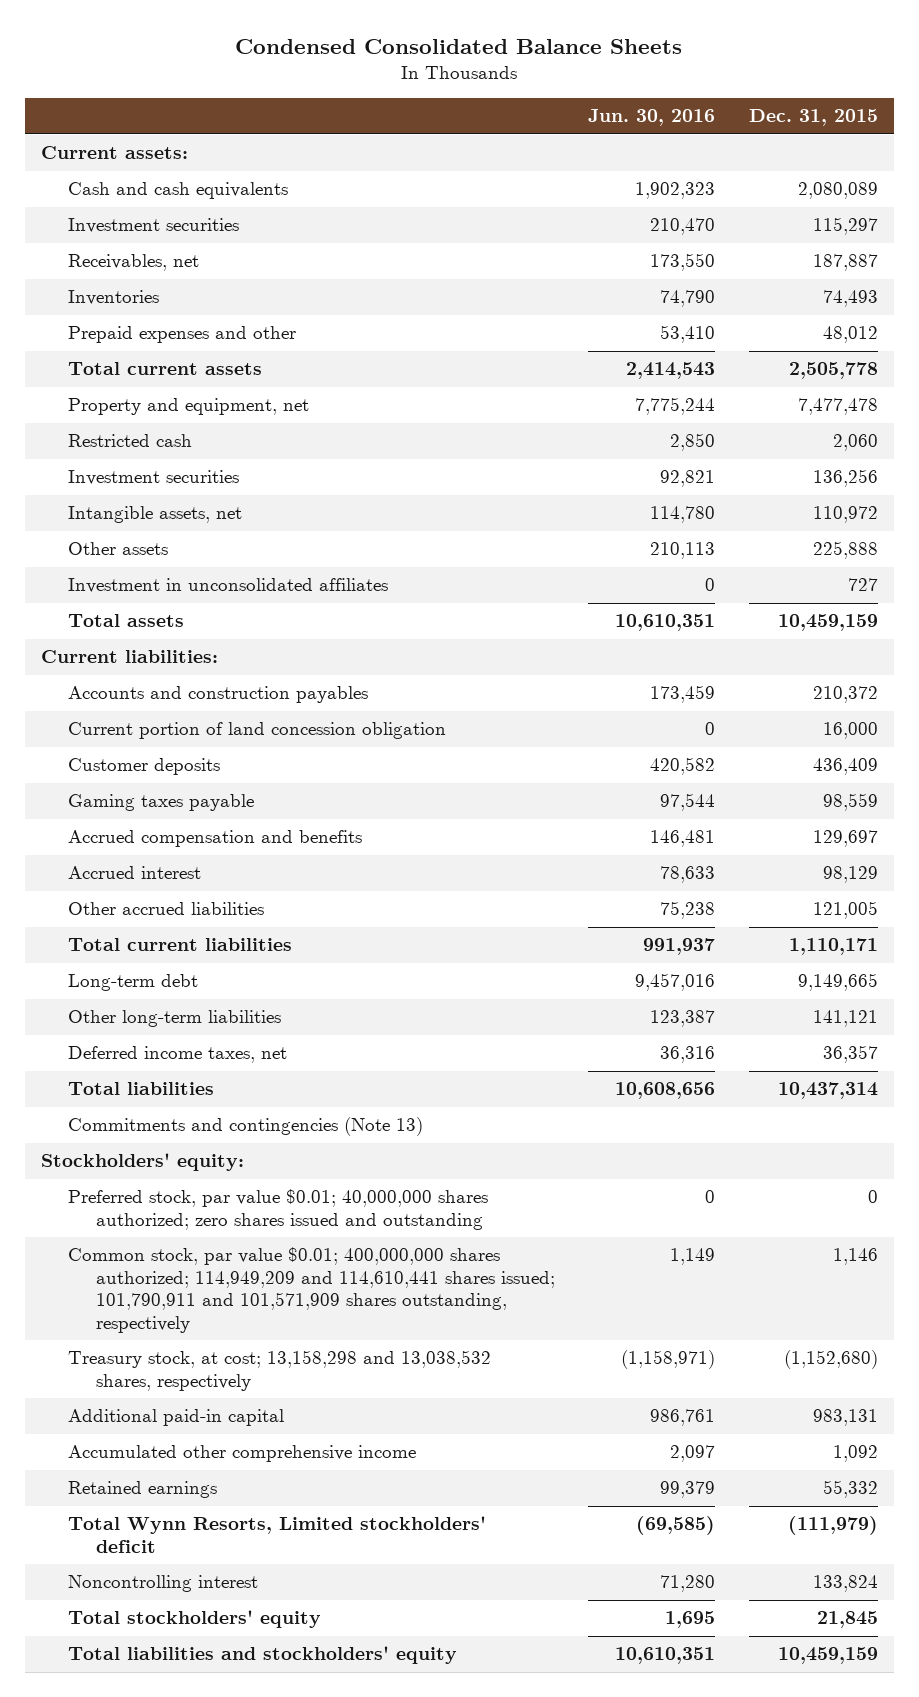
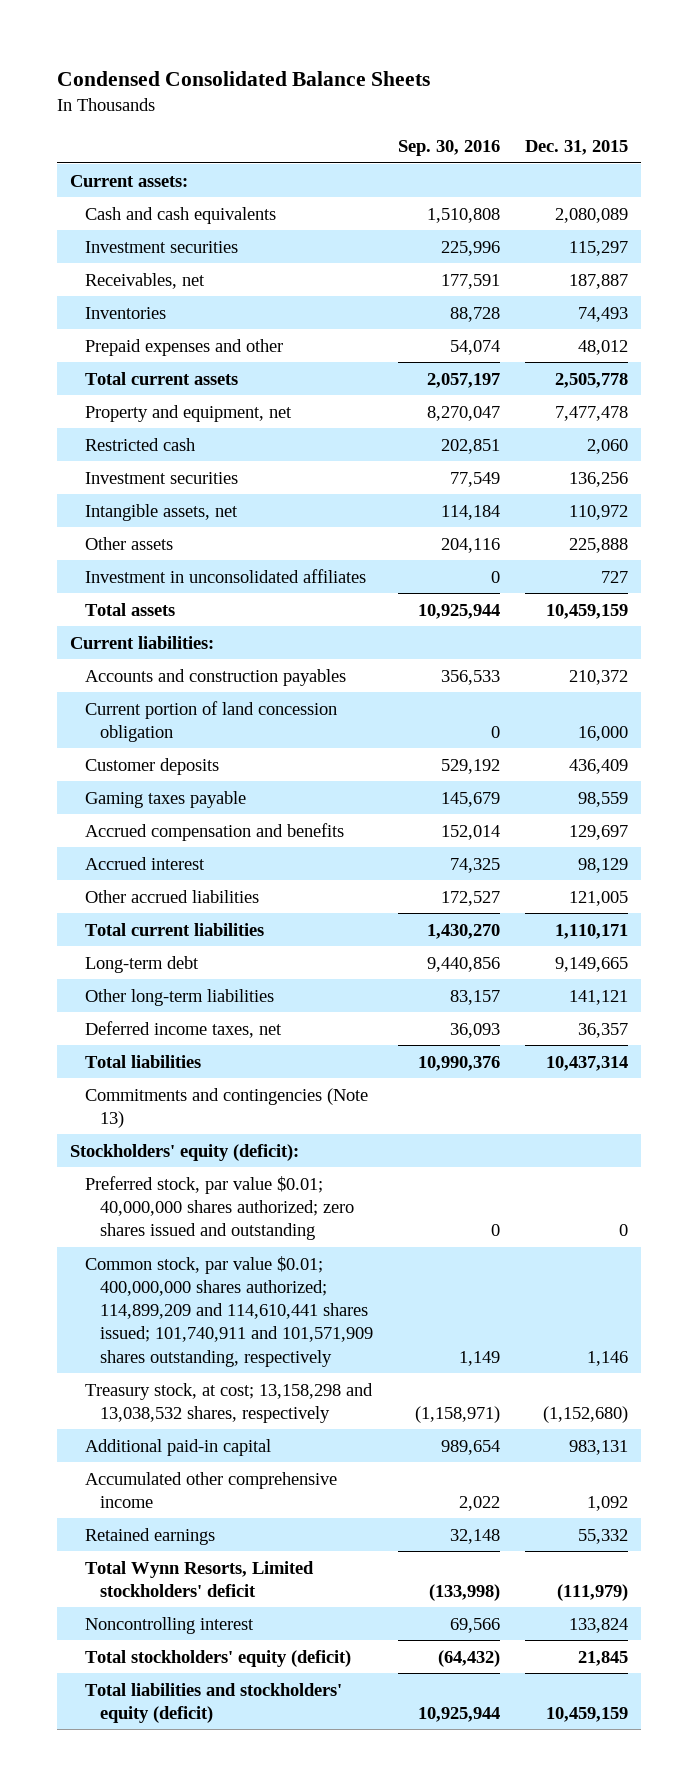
[588,109,716,127] Jun. 30, 2016 -> none
none -> [398,140,501,157] Sep. 30, 2016
[41,1153,245,1172] Stockholders' equity: -> [69,1143,299,1161] Stockholders' equity (deficit):
[68,1247,555,1333] Common stock, par value $0.01; 400,000,000 shares authorized; 114,949,209 and 114,610,441 shares issued; 101,790,911 and 101,571,909 shares outstanding, respectively -> [84,1255,373,1367] Common stock, par value $0.01; 400,000,000 shares authorized; 114,899,209 and 114,610,441 shares issued; 101,740,911 and 101,571,909 shares outstanding, respectively
[68,1610,322,1629] Total stockholders' equity -> [84,1649,351,1667] Total stockholders' equity (deficit)
[68,1646,458,1665] Total liabilities and stockholders' equity -> [84,1682,342,1723] Total liabilities and stockholders' equity (deficit)

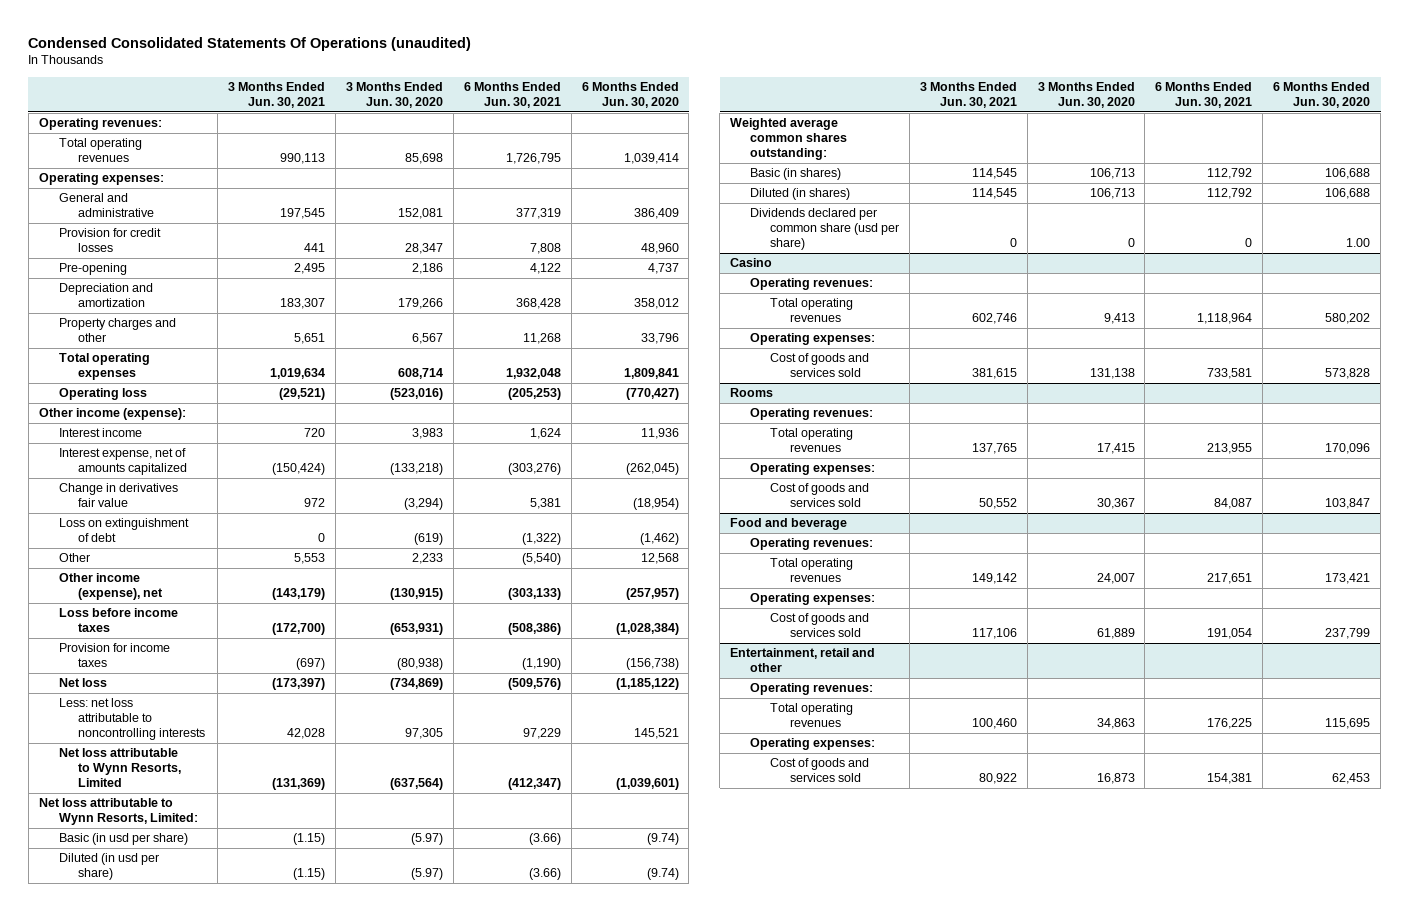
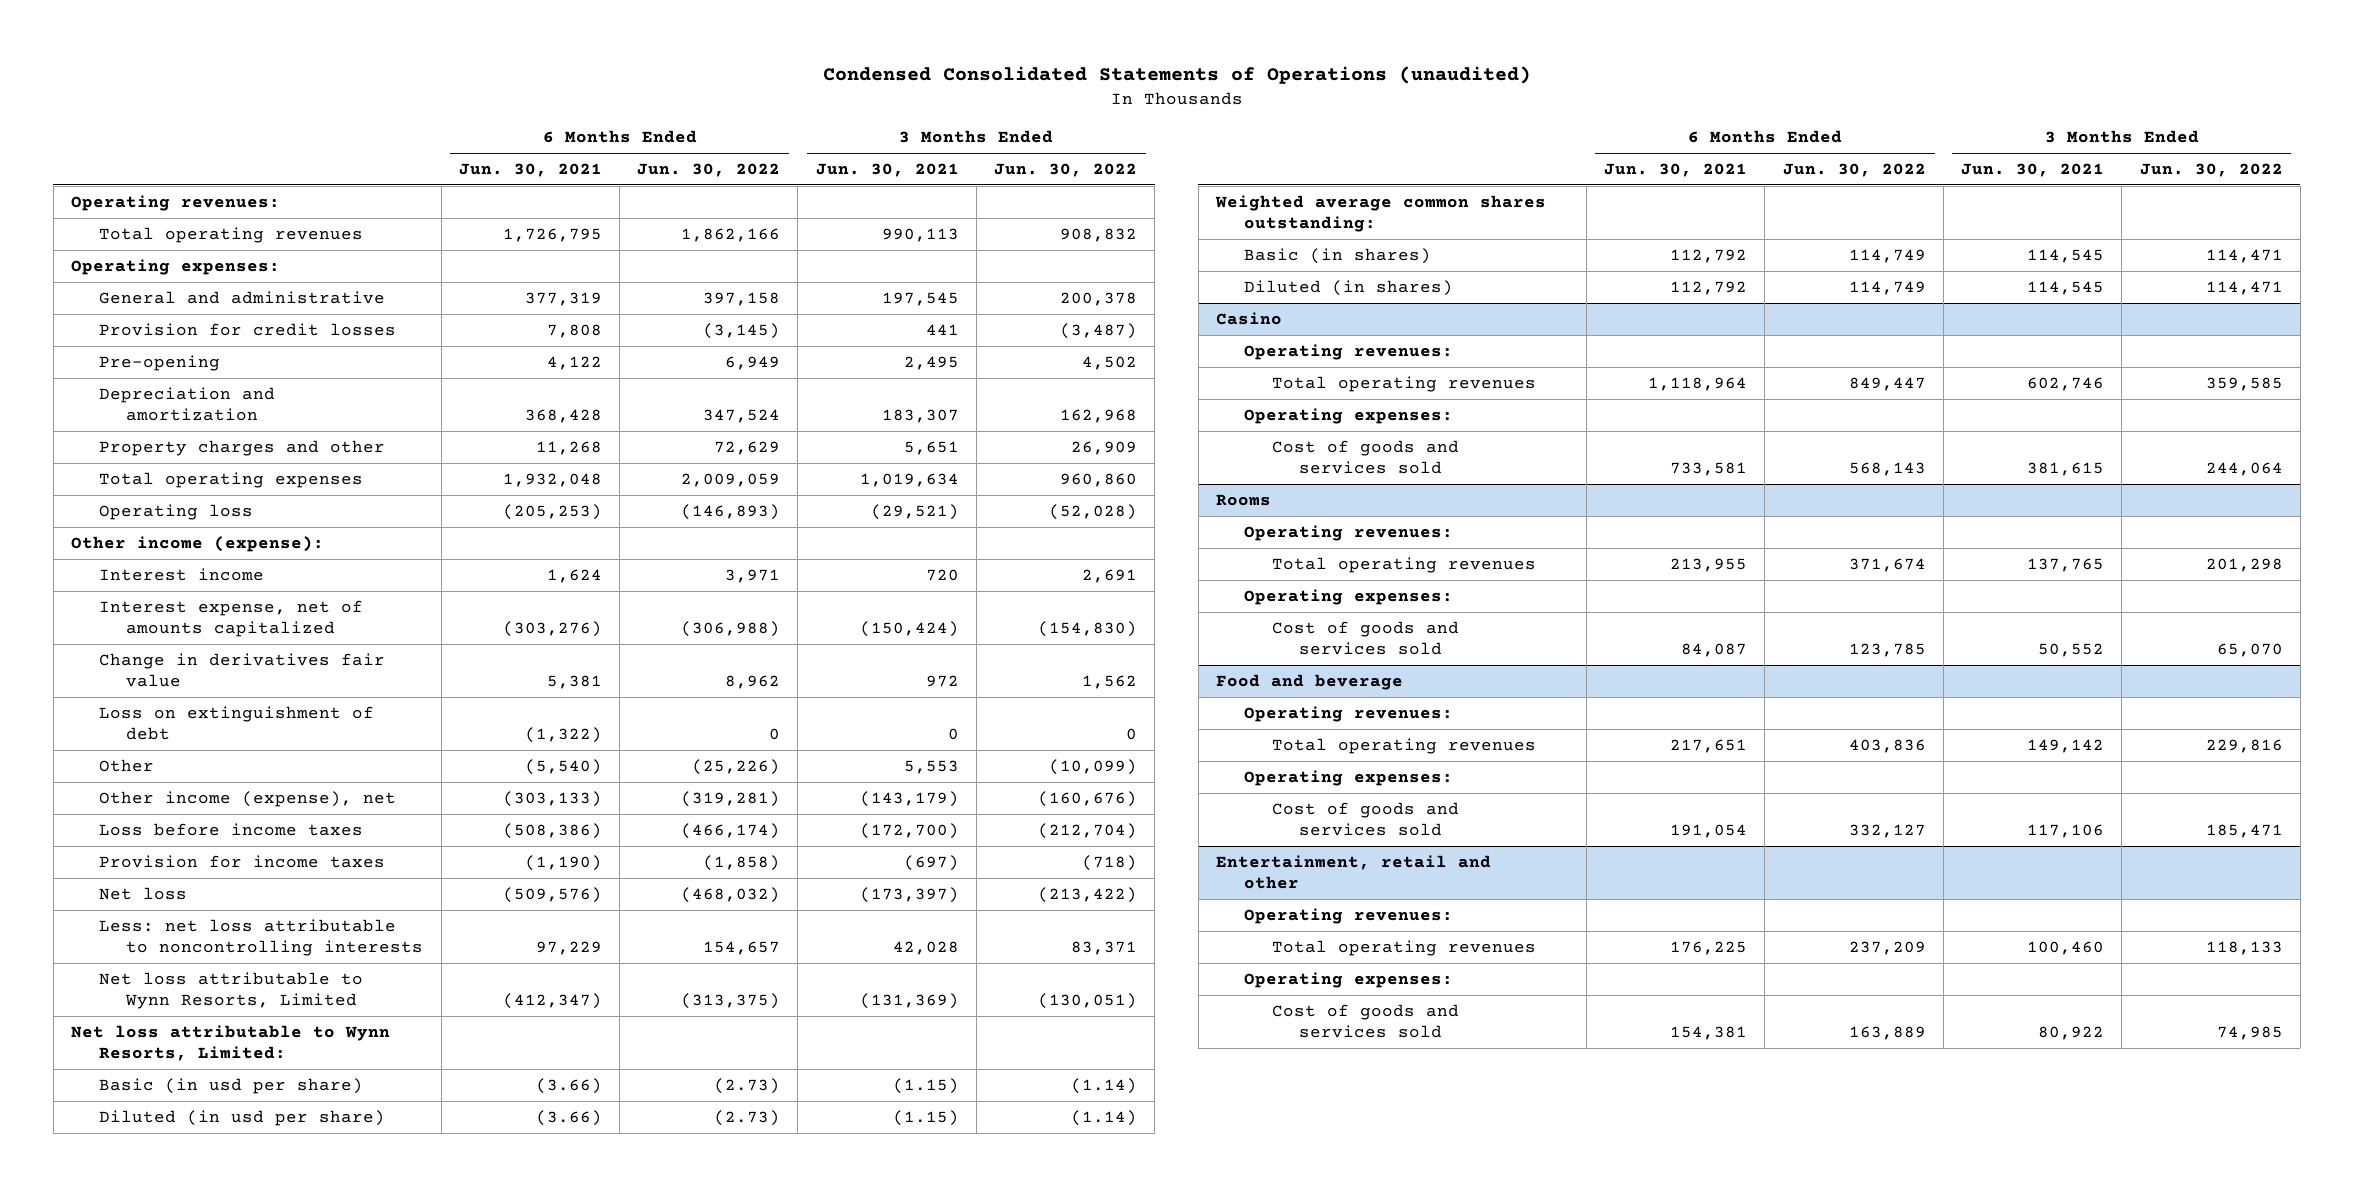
[28,36,472,51] Condensed Consolidated Statements Of Operations (unaudited) -> [822,66,1531,85] Condensed Consolidated Statements of Operations (unaudited)
[345,82,443,108] 3 Months Ended Jun. 30, 2020 -> none
[581,82,679,108] 6 Months Ended Jun. 30, 2020 -> none
none -> [637,163,781,178] Jun. 30, 2022
none -> [994,163,1138,178] Jun. 30, 2022
[750,208,899,251] Dividends declared per common share (usd per share) -> none

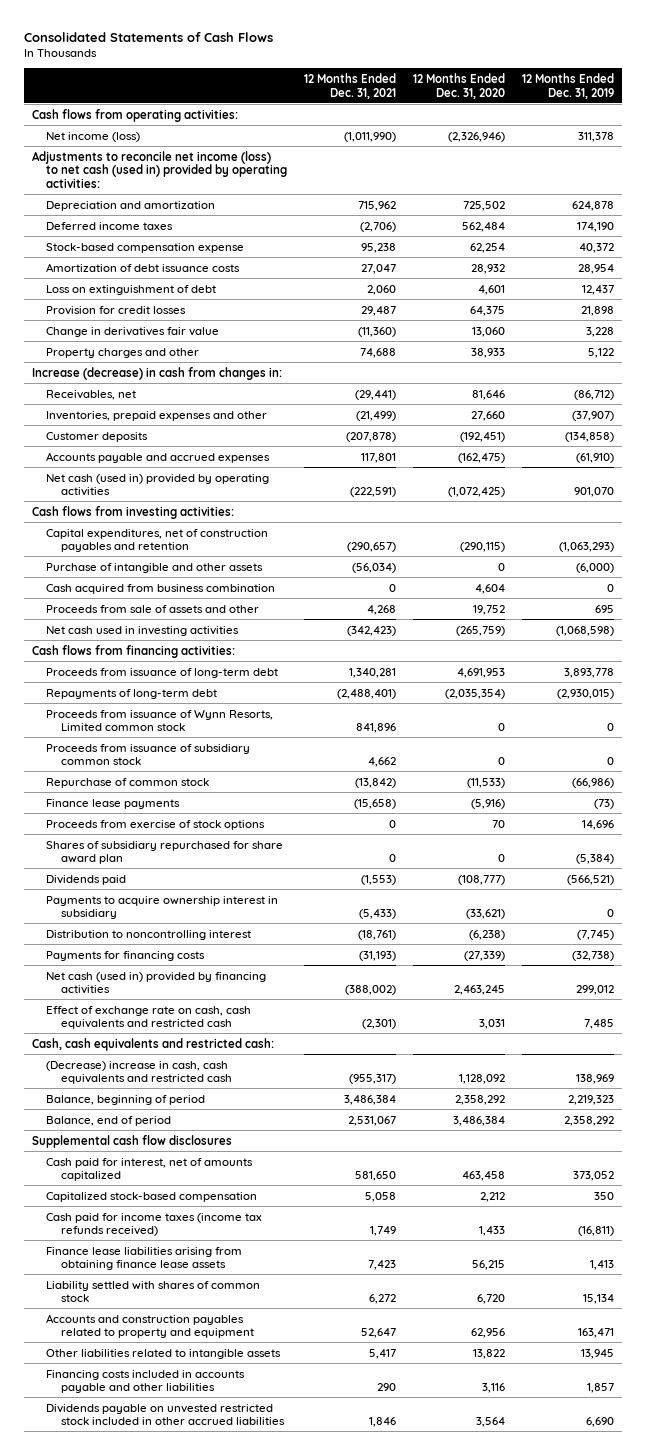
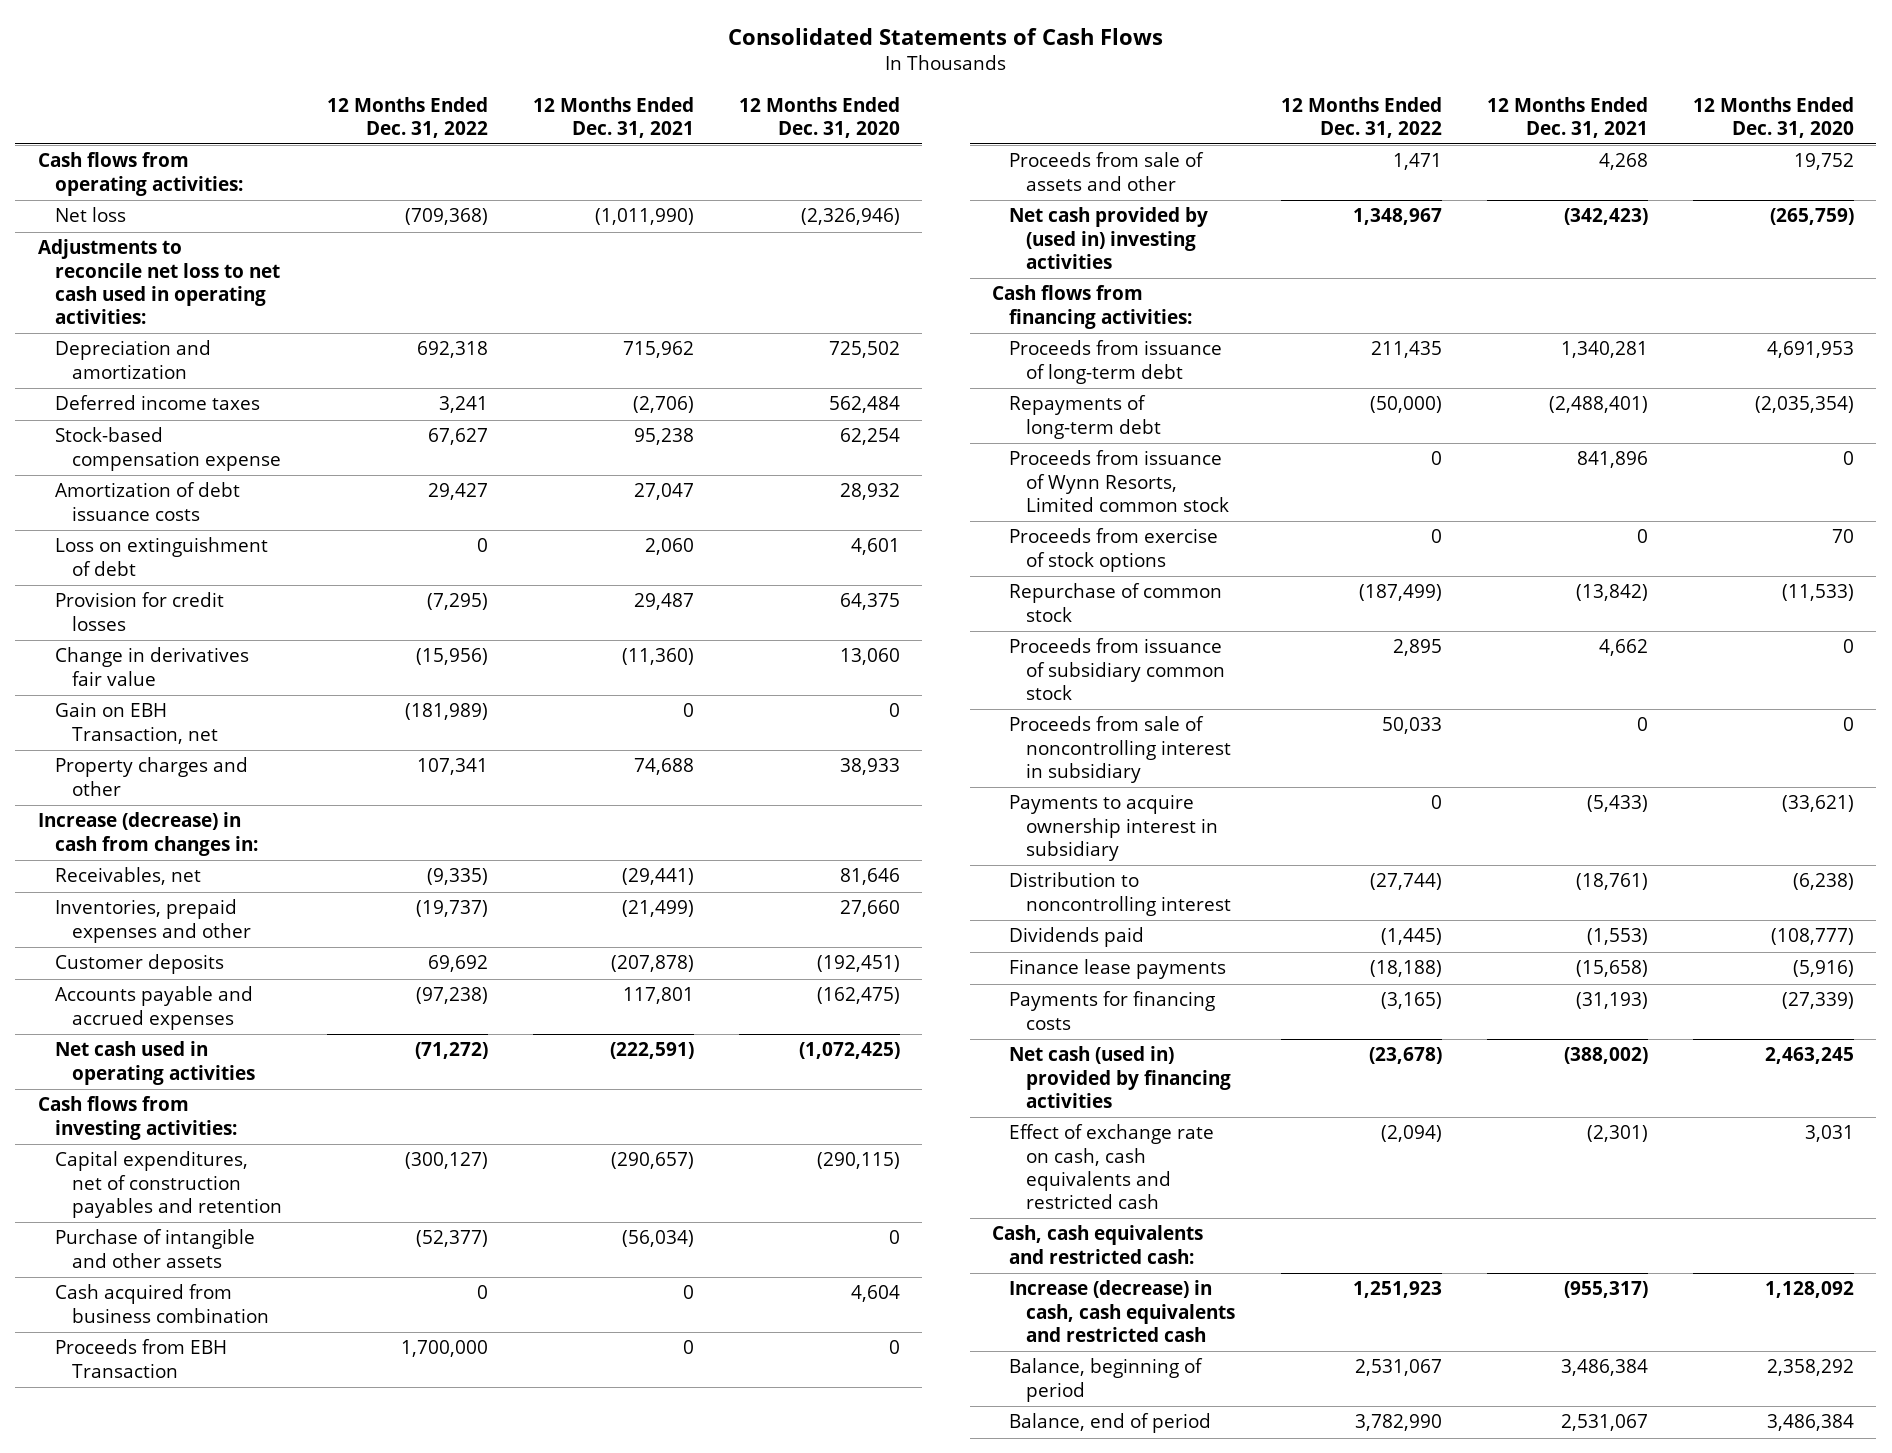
[522,72,615,99] 12 Months Ended Dec. 31, 2019 -> none
none -> [327,96,489,138] 12 Months Ended Dec. 31, 2022
[46,131,141,142] Net income (loss) -> [55,207,127,223] Net loss
[32,150,288,188] Adjustments to reconcile net income (loss) to net cash (used in) provided by operating activities: -> [37,239,281,324] Adjustments to reconcile net loss to net cash used in operating activities:
none -> [55,702,219,744] Gain on EBH Transaction, net
[46,473,270,497] Net cash (used in) provided by operating activities -> [55,1041,256,1085] Net cash used in operating activities
none -> [55,1339,228,1378] Proceeds from EBH Transaction
[46,625,240,636] Net cash used in investing activities -> [1009,207,1209,269] Net cash provided by (used in) investing activities
[46,840,284,865] Shares of subsidiary repurchased for share award plan -> none
[46,777,210,788] Repurchase of common stock -> [1009,583,1223,622] Repurchase of common stock
[46,743,251,766] Proceeds from issuance of subsidiary common stock -> [1009,638,1226,700] Proceeds from issuance of subsidiary common stock
none -> [1009,716,1232,783] Proceeds from sale of noncontrolling interest in subsidiary
[46,874,127,885] Dividends paid -> [1009,927,1145,948] Dividends paid
[46,798,181,809] Finance lease payments -> [1009,959,1227,980] Finance lease payments
[46,1060,232,1085] (Decrease) increase in cash, cash equivalents and restricted cash -> [1009,1280,1236,1342] Increase (decrease) in cash, cash equivalents and restricted cash
[32,1134,233,1148] Supplemental cash flow disclosures -> none
[46,1157,254,1182] Cash paid for interest, net of amounts capitalized -> none
[46,1191,258,1202] Capitalized stock-based compensation -> none
[46,1212,263,1237] Cash paid for income taxes (income tax refunds received) -> none
[46,1246,243,1271] Finance lease liabilities arising from obtaining finance lease assets -> none
[46,1280,261,1303] Liability settled with shares of common stock -> none
[46,1313,254,1339] Accounts and construction payables related to property and equipment -> none
[46,1348,282,1359] Other liabilities related to intangible assets -> none
[46,1369,246,1394] Financing costs included in accounts payable and other liabilities -> none
[46,1403,285,1426] Dividends payable on unvested restricted stock included in other accrued liabilities -> none

